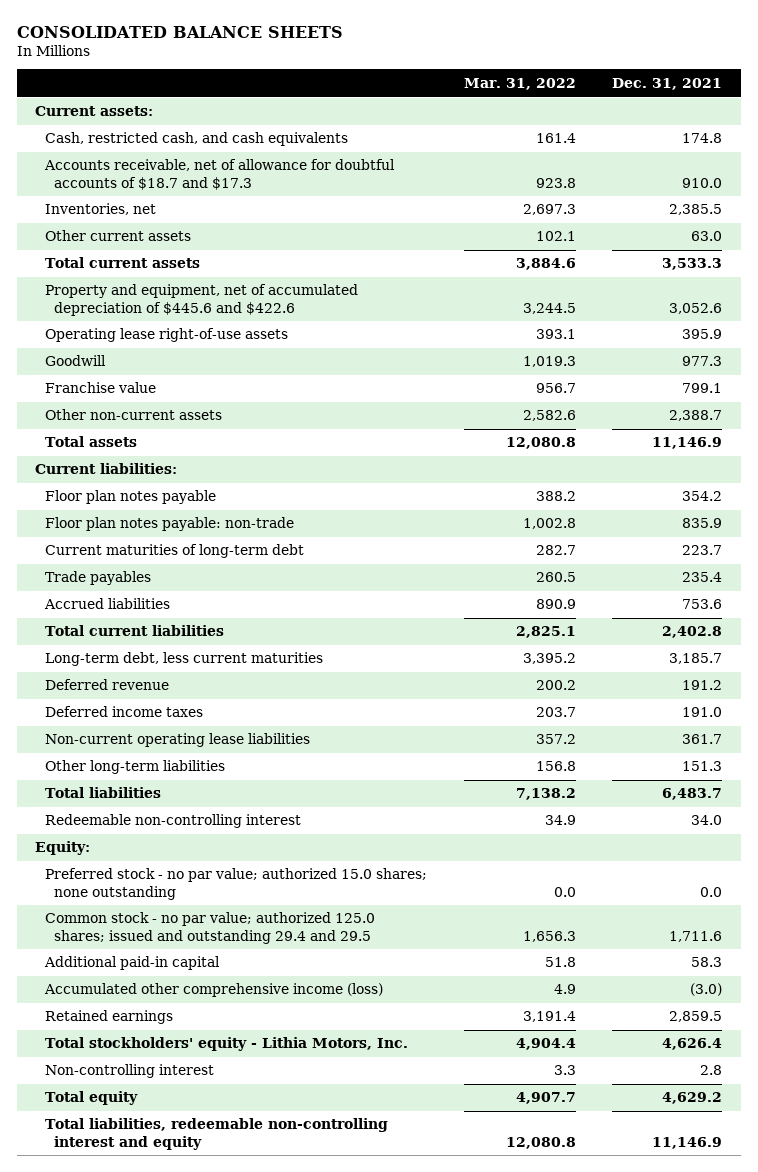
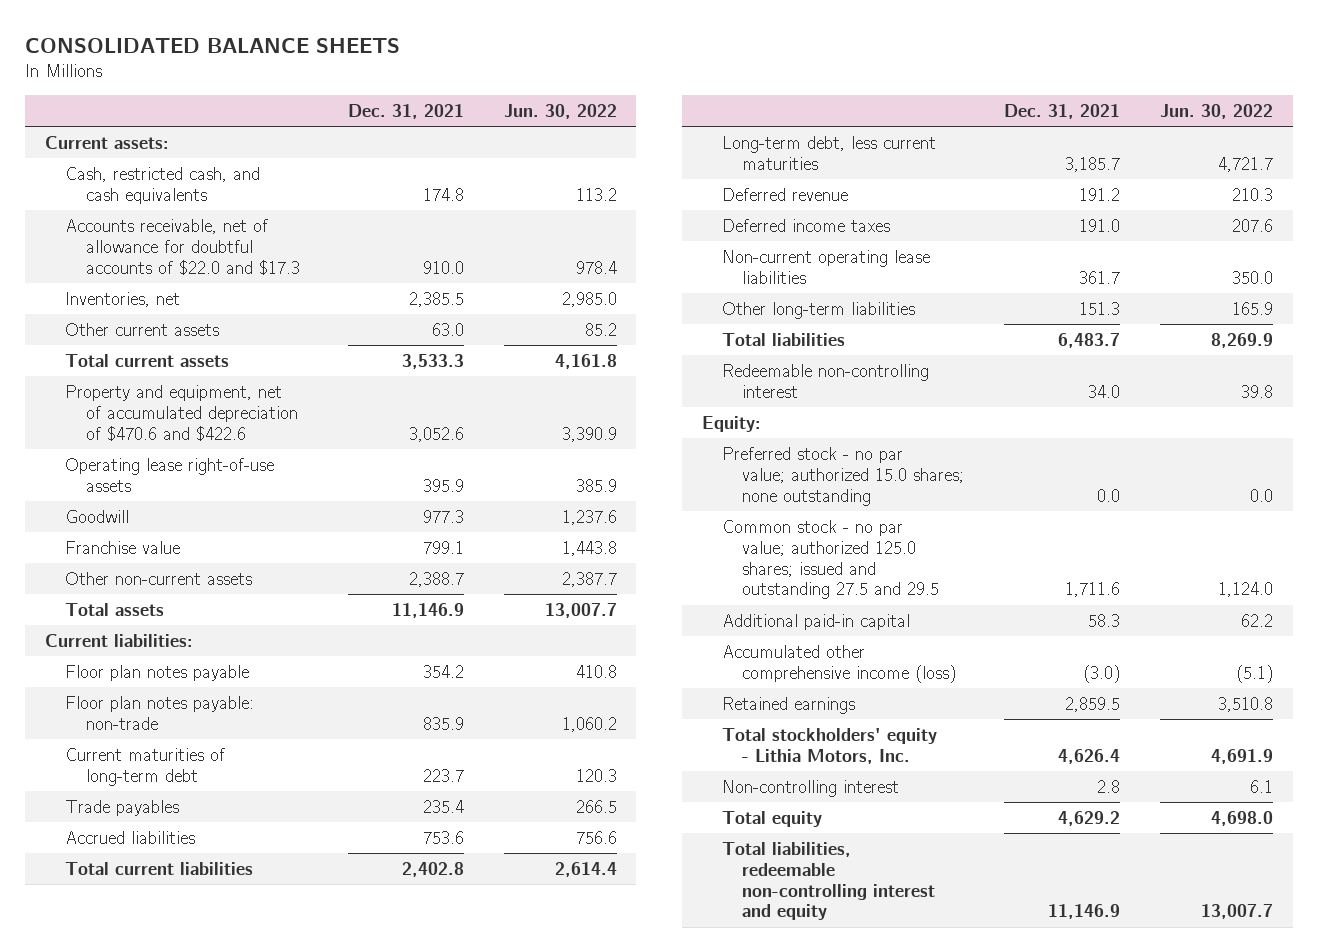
[463,77,576,90] Mar. 31, 2022 -> none
none -> [503,104,617,120] Jun. 30, 2022
[43,159,395,190] Accounts receivable, net of allowance for doubtful accounts of $18.7 and $17.3 -> [65,218,300,275] Accounts receivable, net of allowance for doubtful accounts of $22.0 and $17.3
[44,284,358,316] Property and equipment, net of accumulated depreciation of $445.6 and $422.6 -> [65,384,298,441] Property and equipment, net of accumulated depreciation of $470.6 and $422.6
[44,912,375,944] Common stock - no par value; authorized 125.0 shares; issued and outstanding 29.4 and 29.5 -> [722,519,940,600] Common stock - no par value; authorized 125.0 shares; issued and outstanding 27.5 and 29.5

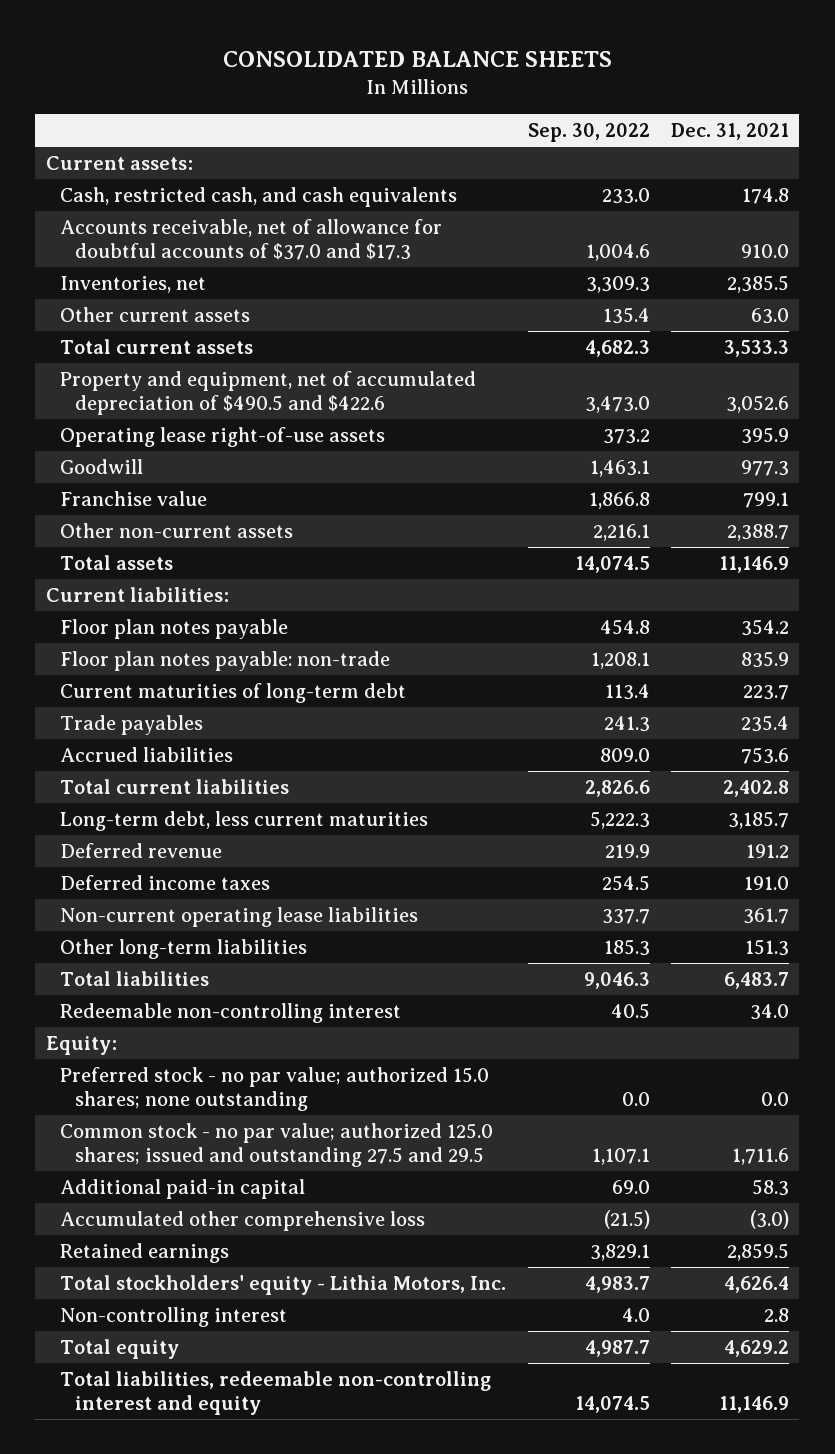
[503,104,617,120] Jun. 30, 2022 -> none
none -> [527,123,650,143] Sep. 30, 2022
[65,218,300,275] Accounts receivable, net of allowance for doubtful accounts of $22.0 and $17.3 -> [60,219,443,260] Accounts receivable, net of allowance for doubtful accounts of $37.0 and $17.3
[65,384,298,441] Property and equipment, net of accumulated depreciation of $470.6 and $422.6 -> [60,371,477,415] Property and equipment, net of accumulated depreciation of $490.5 and $422.6
[722,644,957,683] Accumulated other comprehensive income (loss) -> [60,1211,426,1232] Accumulated other comprehensive loss

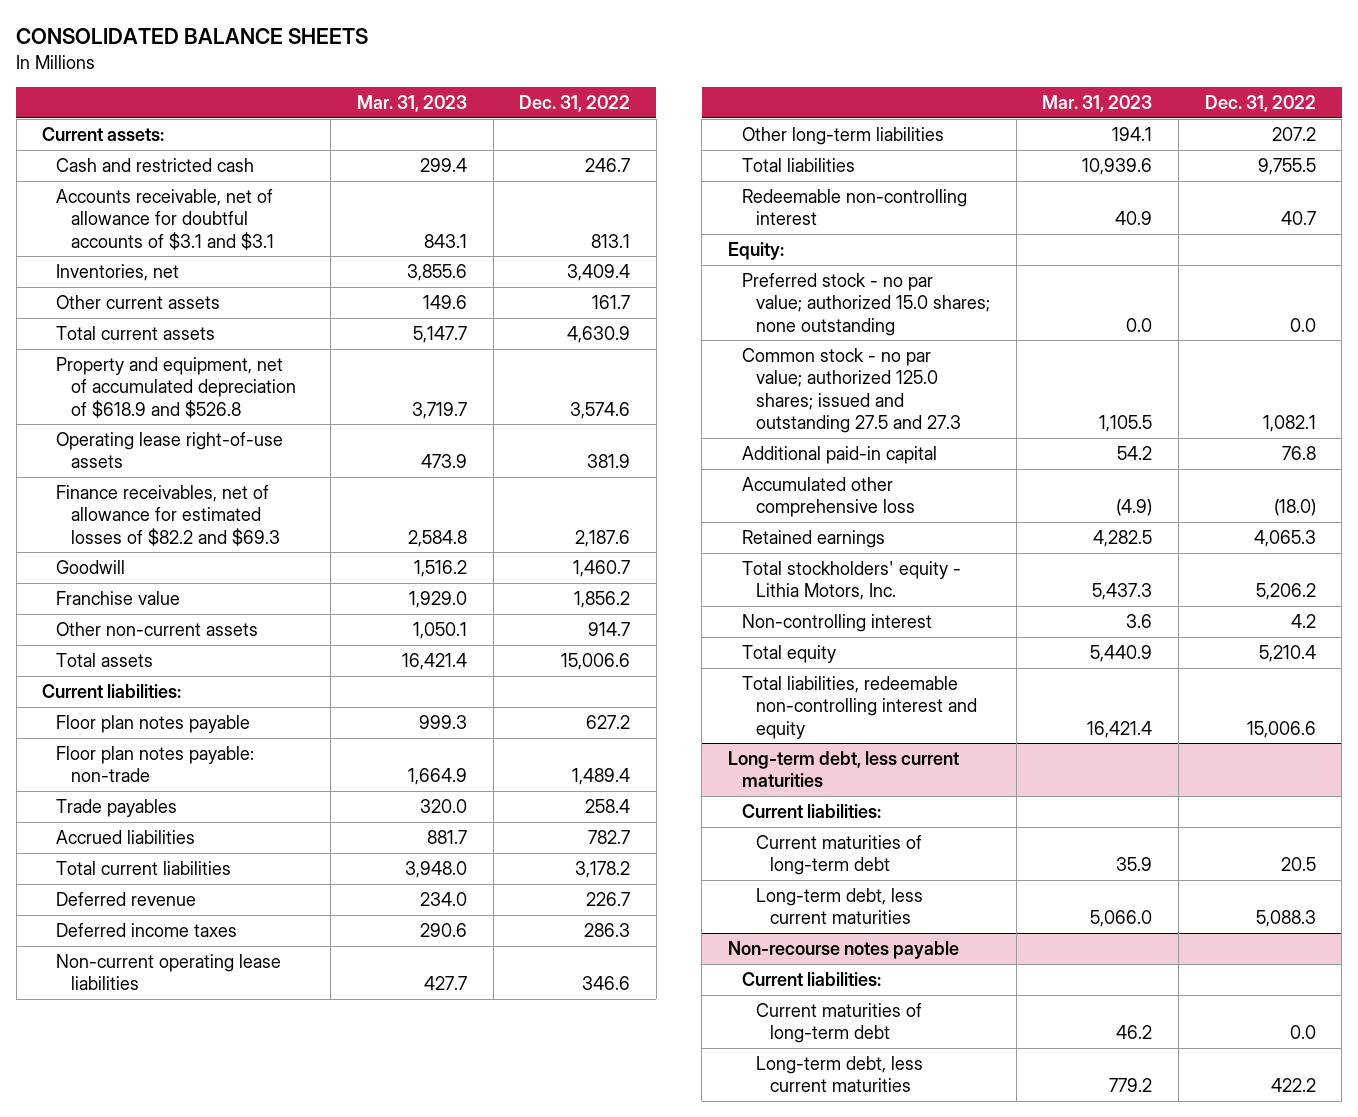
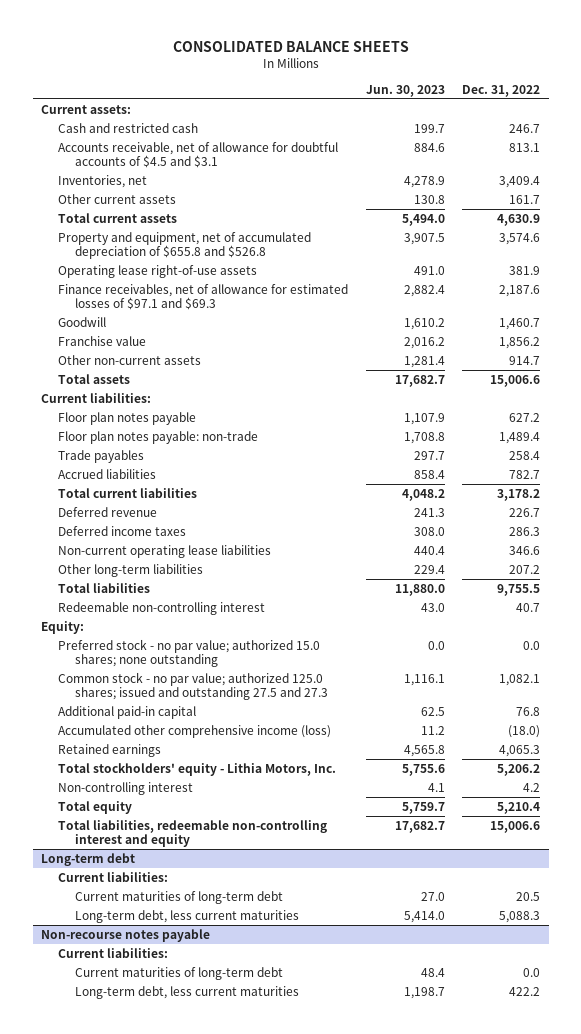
[356,95,467,113] Mar. 31, 2023 -> none
none -> [365,85,445,98] Jun. 30, 2023
[56,189,274,250] Accounts receivable, net of allowance for doubtful accounts of $3.1 and $3.1 -> [58,141,339,168] Accounts receivable, net of allowance for doubtful accounts of $4.5 and $3.1
[56,357,296,418] Property and equipment, net of accumulated depreciation of $618.9 and $526.8 -> [58,231,312,259] Property and equipment, net of accumulated depreciation of $655.8 and $526.8
[56,485,280,546] Finance receivables, net of allowance for estimated losses of $82.2 and $69.3 -> [58,283,349,310] Finance receivables, net of allowance for estimated losses of $97.1 and $69.3
[742,477,916,518] Accumulated other comprehensive loss -> [58,724,332,738] Accumulated other comprehensive income (loss)
[727,751,959,788] Long-term debt, less current maturities -> [41,852,136,866] Long-term debt

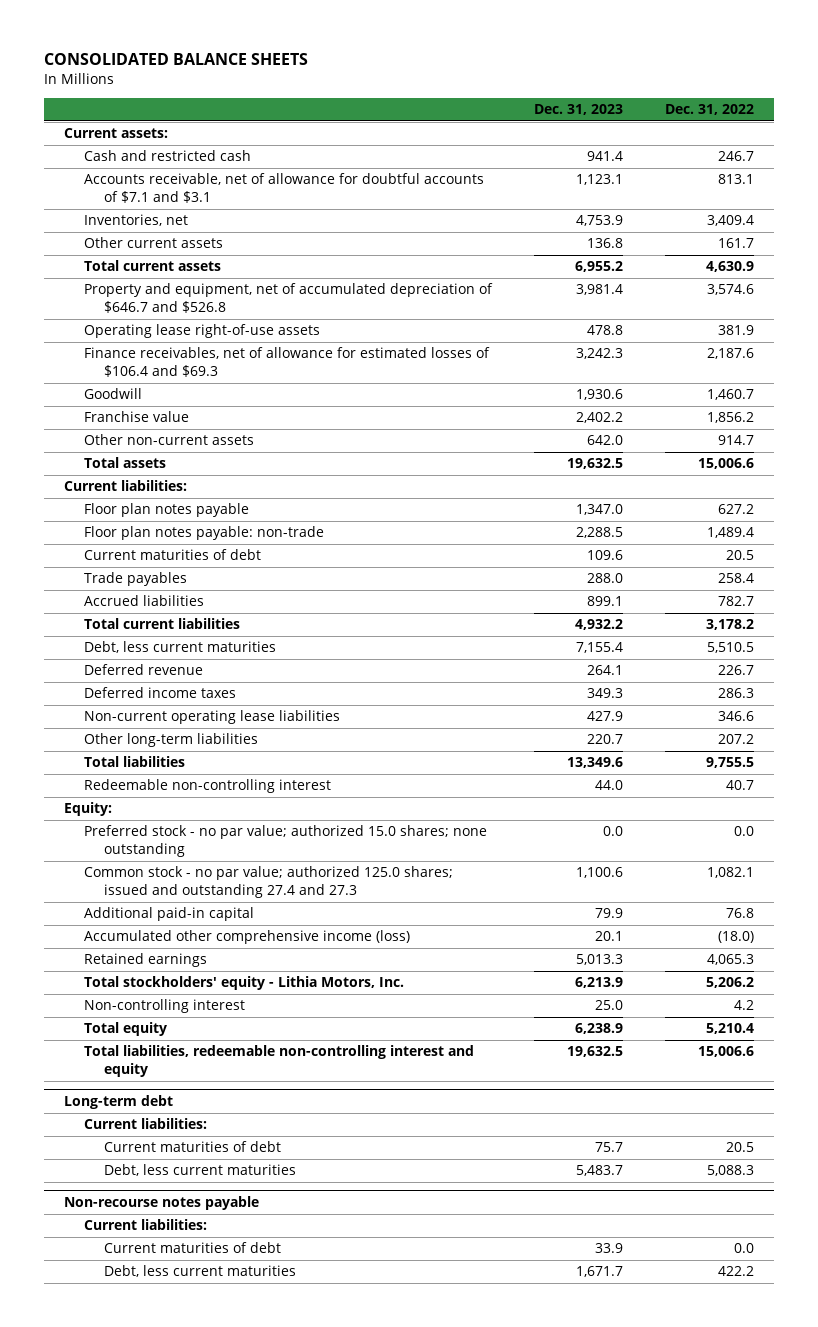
[365,85,445,98] Jun. 30, 2023 -> none
none -> [533,104,623,116] Dec. 31, 2023
[58,141,339,168] Accounts receivable, net of allowance for doubtful accounts of $4.5 and $3.1 -> [84,173,485,204] Accounts receivable, net of allowance for doubtful accounts of $7.1 and $3.1
[58,231,312,259] Property and equipment, net of accumulated depreciation of $655.8 and $526.8 -> [84,283,494,314] Property and equipment, net of accumulated depreciation of $646.7 and $526.8
[58,283,349,310] Finance receivables, net of allowance for estimated losses of $97.1 and $69.3 -> [84,347,491,378] Finance receivables, net of allowance for estimated losses of $106.4 and $69.3
none -> [84,549,262,561] Current maturities of debt
none -> [84,641,277,654] Debt, less current maturities
[58,671,329,700] Common stock - no par value; authorized 125.0 shares; issued and outstanding 27.5 and 27.3 -> [84,866,454,899] Common stock - no par value; authorized 125.0 shares; issued and outstanding 27.4 and 27.3
[75,890,284,904] Current maturities of long-term debt -> [104,1141,282,1153] Current maturities of debt
[75,909,300,923] Long-term debt, less current maturities -> [104,1164,297,1177] Debt, less current maturities
[75,966,284,980] Current maturities of long-term debt -> [104,1242,282,1254] Current maturities of debt
[75,985,300,999] Long-term debt, less current maturities -> [104,1265,297,1278] Debt, less current maturities

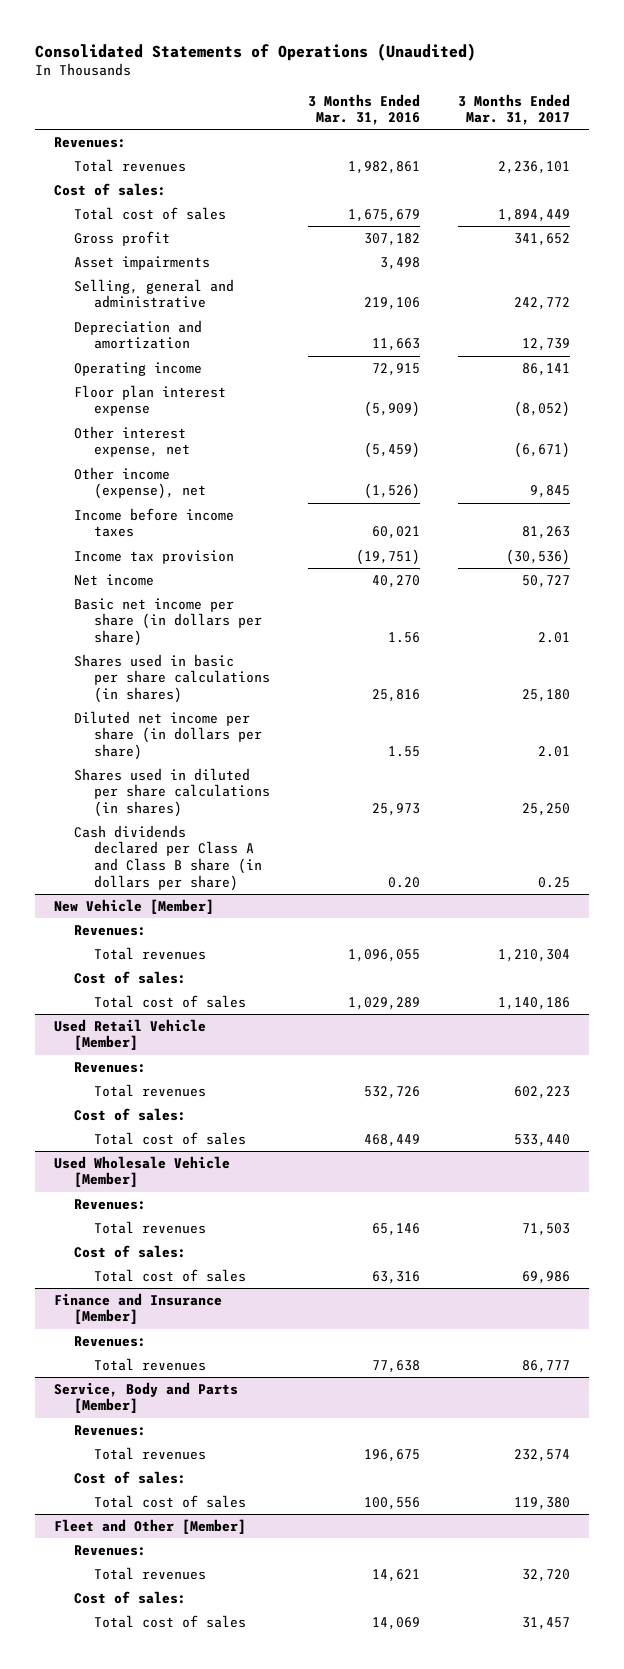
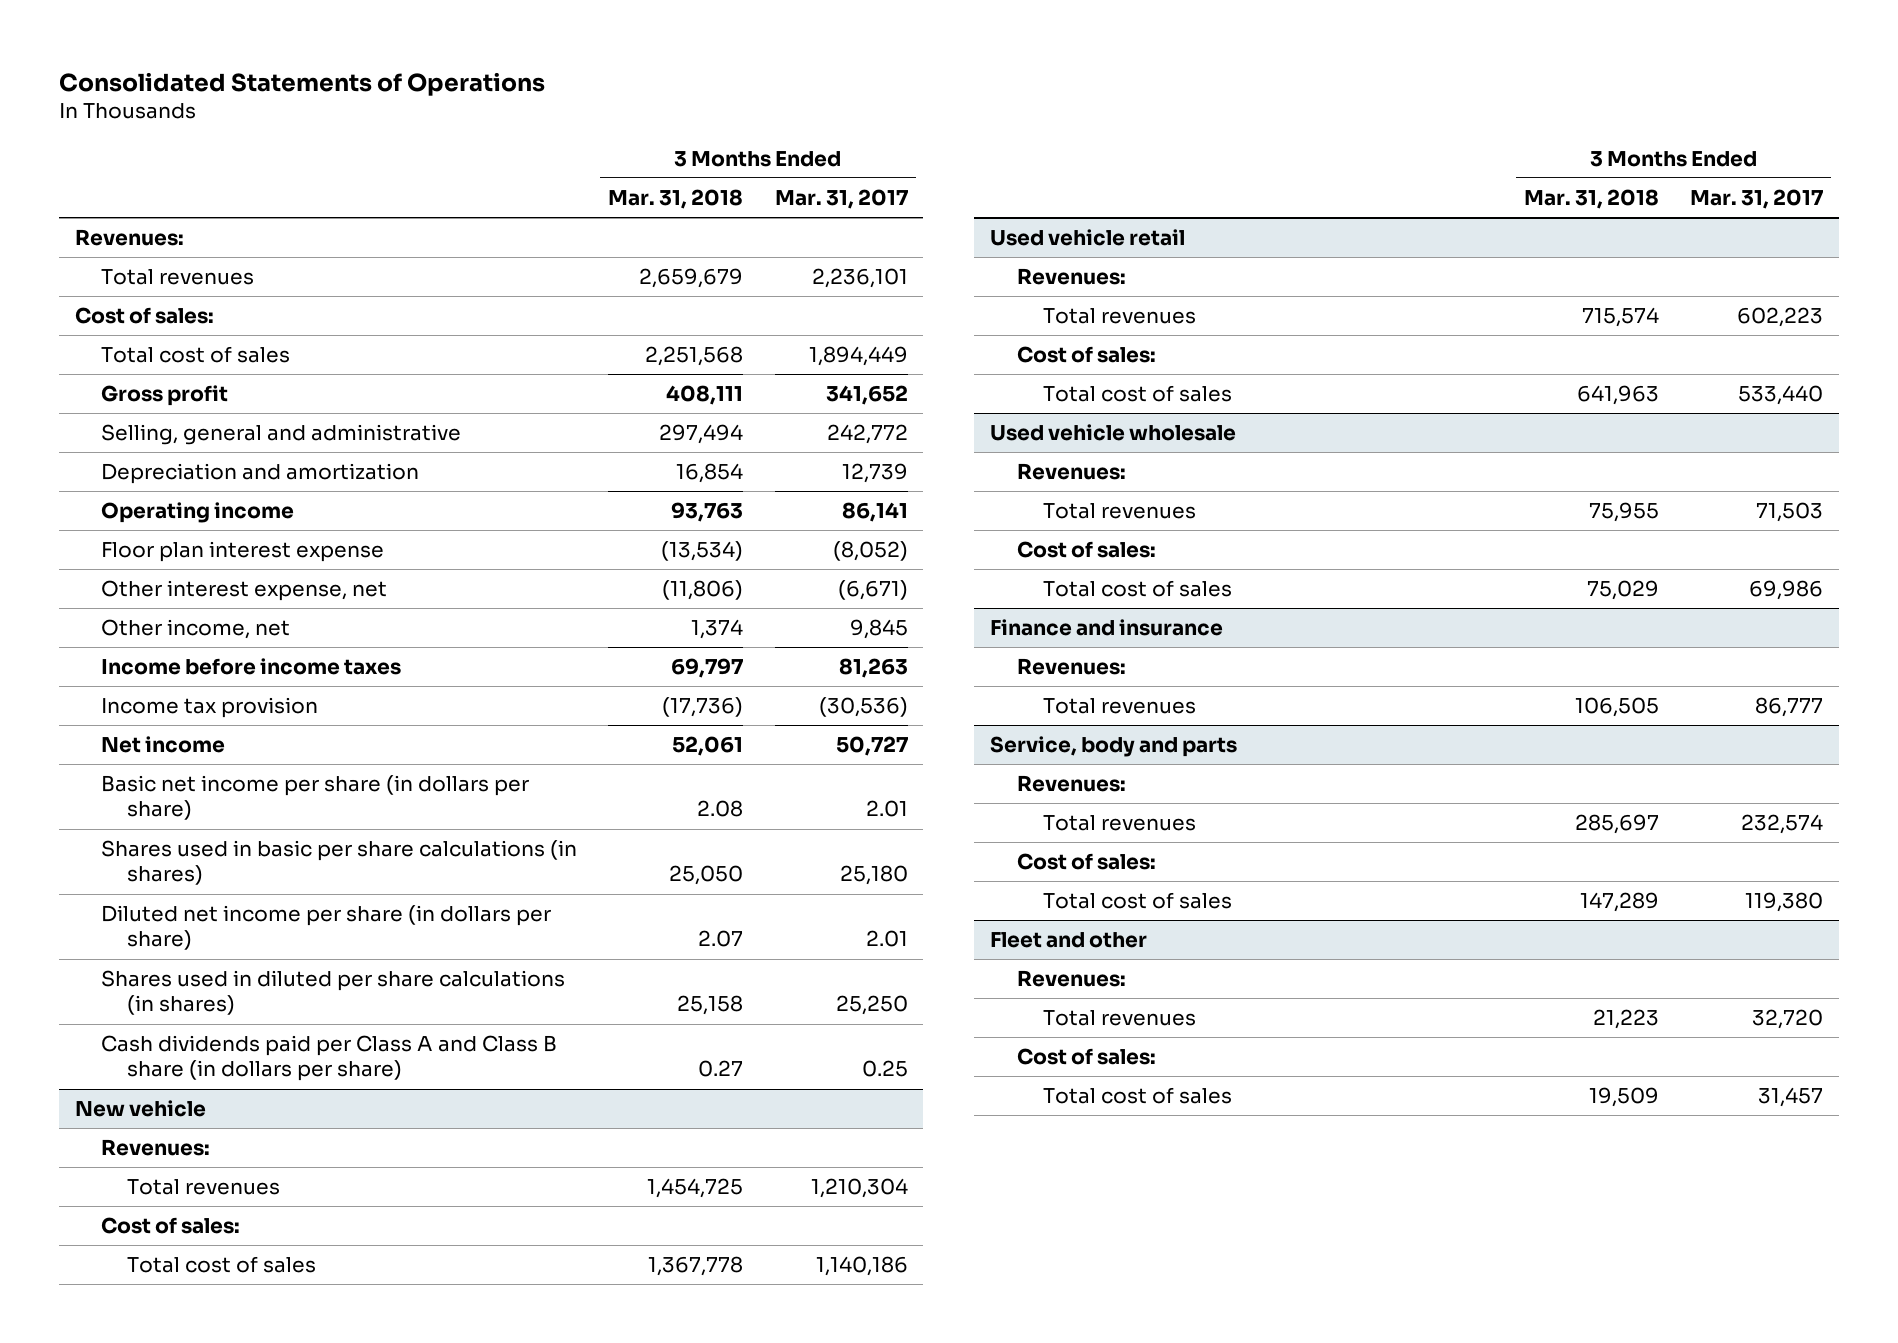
[35,42,477,61] Consolidated Statements of Operations (Unaudited) -> [58,71,545,96] Consolidated Statements of Operations
[308,93,421,126] 3 Months Ended Mar. 31, 2016 -> none
none -> [608,189,744,210] Mar. 31, 2018
[74,255,211,270] Asset impairments -> none
[74,466,207,500] Other income (expense), net -> [100,619,290,640] Other income, net
[74,824,263,891] Cash dividends declared per Class A and Class B share (in dollars per share) -> [100,1035,557,1082] Cash dividends paid per Class A and Class B share (in dollars per share)
[54,898,215,914] New Vehicle [Member] -> [74,1100,206,1118] New vehicle
[54,1018,207,1051] Used Retail Vehicle [Member] -> [990,229,1186,247] Used vehicle retail
[54,1155,231,1188] Used Wholesale Vehicle [Member] -> [990,424,1237,442] Used vehicle wholesale
[54,1292,223,1325] Finance and Insurance [Member] -> [990,619,1224,637] Finance and insurance
[54,1381,239,1414] Service, Body and Parts [Member] -> [990,736,1238,758] Service, body and parts
[54,1518,247,1534] Fleet and Other [Member] -> [990,932,1148,949] Fleet and other

